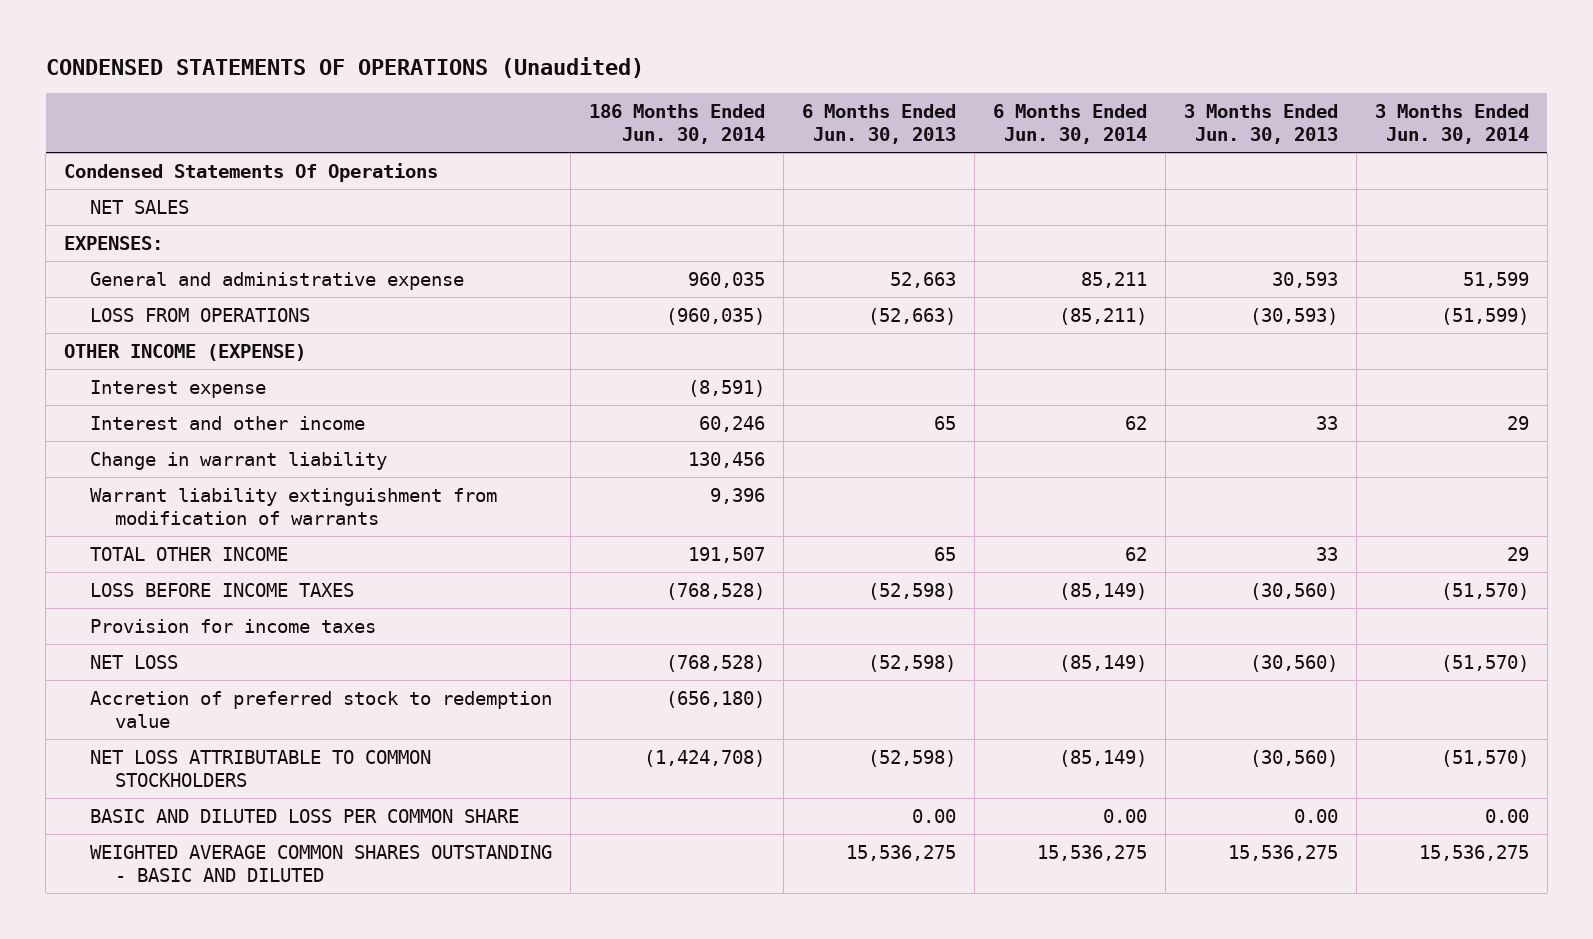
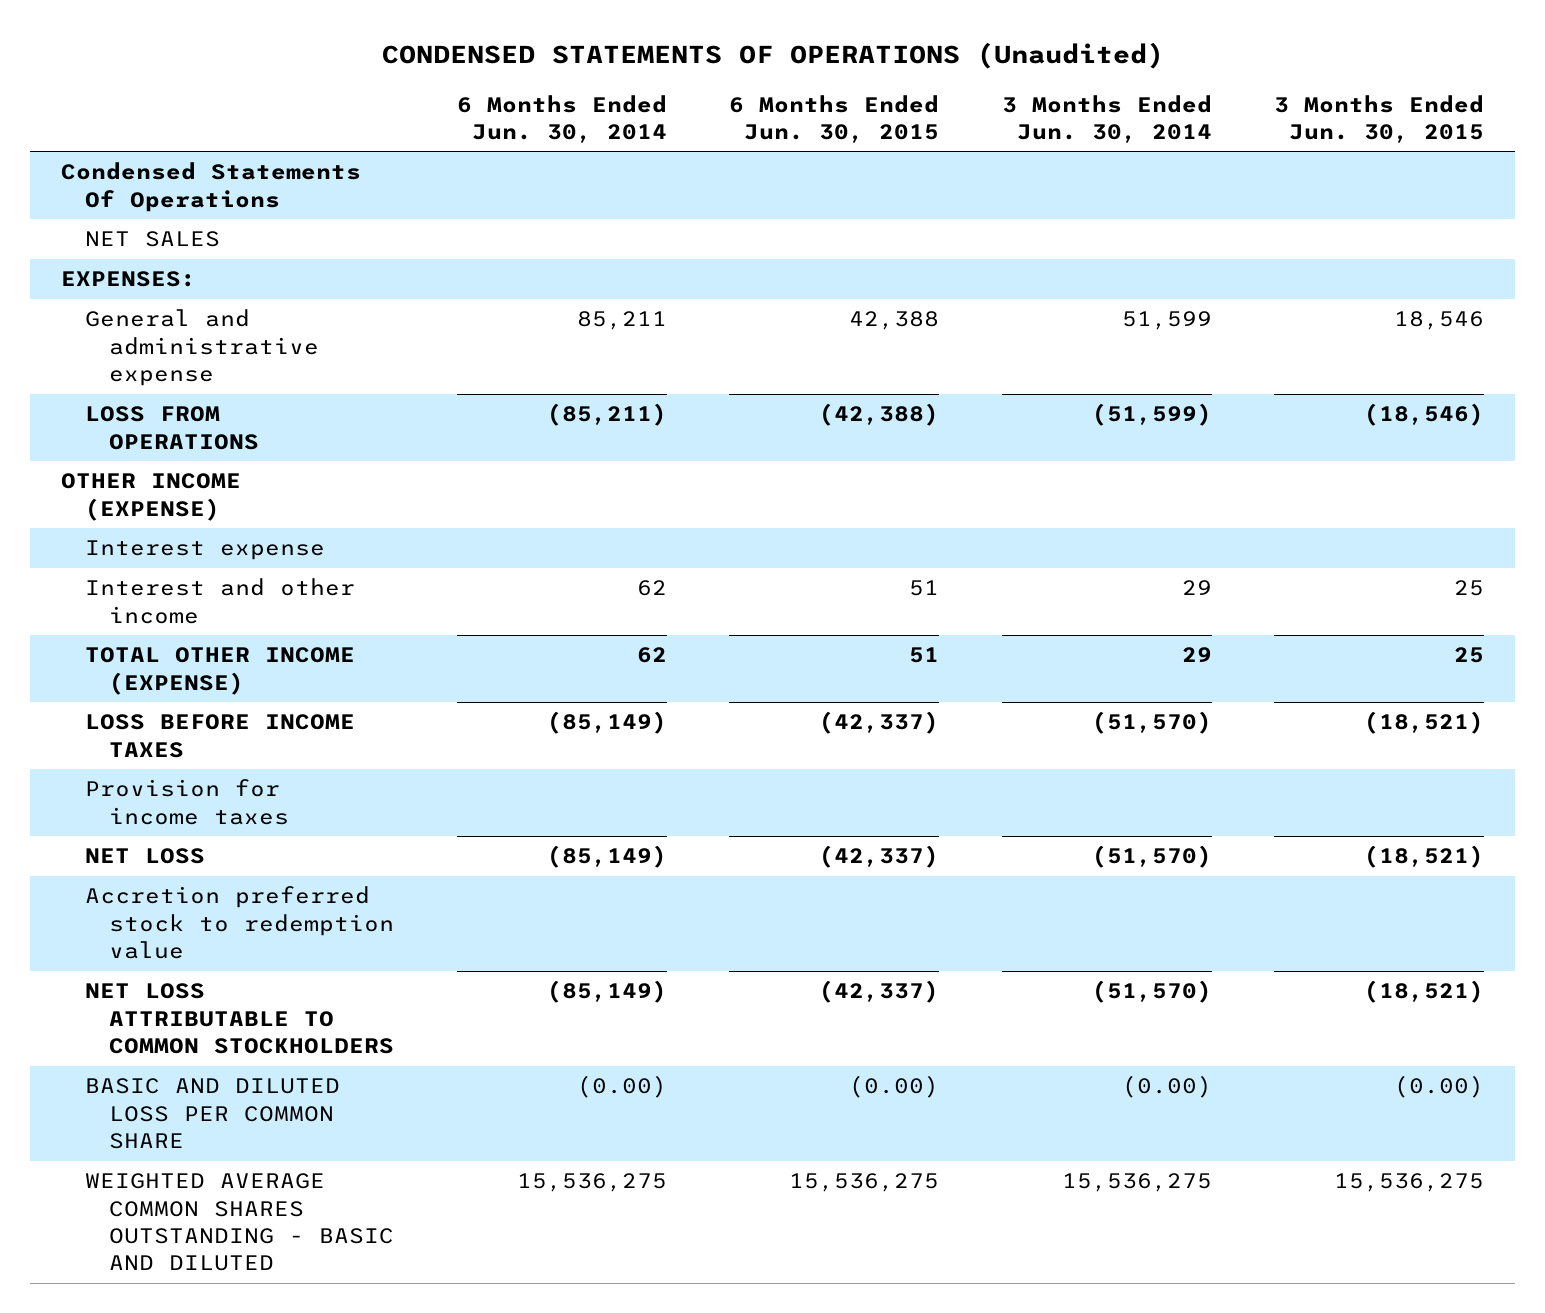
[588,103,765,145] 186 Months Ended Jun. 30, 2014 -> none
[801,103,956,145] 6 Months Ended Jun. 30, 2013 -> none
[1183,103,1338,145] 3 Months Ended Jun. 30, 2013 -> none
none -> [729,94,940,143] 6 Months Ended Jun. 30, 2015
none -> [1274,94,1485,143] 3 Months Ended Jun. 30, 2015
[89,451,387,470] Change in warrant liability -> none
[89,487,497,525] Warrant liability extinguishment from modification of warrants -> none
[89,546,288,561] TOTAL OTHER INCOME -> [85,647,356,695] TOTAL OTHER INCOME (EXPENSE)
[89,690,552,728] Accretion of preferred stock to redemption value -> [85,886,395,959] Accretion preferred stock to redemption value
[1102,808,1147,823] 0.00 -> [576,1075,667,1099] (0.00)
[1484,808,1529,823] 0.00 -> [1121,1075,1212,1099] (0.00)

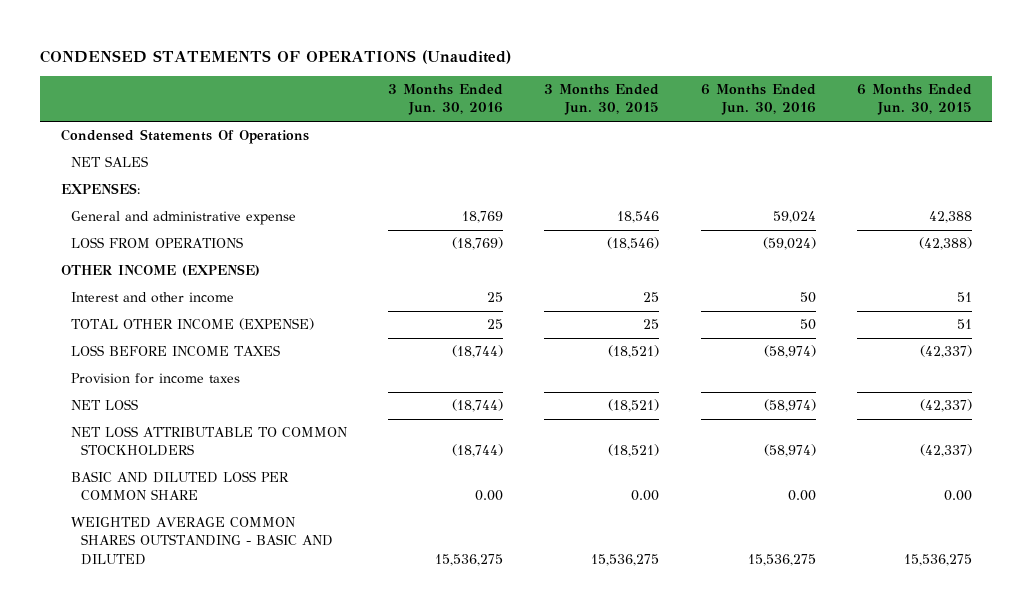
[456,94,667,143] 6 Months Ended Jun. 30, 2014 -> none
[1001,94,1212,143] 3 Months Ended Jun. 30, 2014 -> none
none -> [388,84,504,116] 3 Months Ended Jun. 30, 2016
none -> [700,84,816,116] 6 Months Ended Jun. 30, 2016
[85,540,326,561] Interest expense -> none
[85,886,395,959] Accretion preferred stock to redemption value -> none
[849,1075,940,1099] (0.00) -> [943,490,972,502] 0.00
[1394,1075,1485,1099] (0.00) -> [631,490,660,502] 0.00

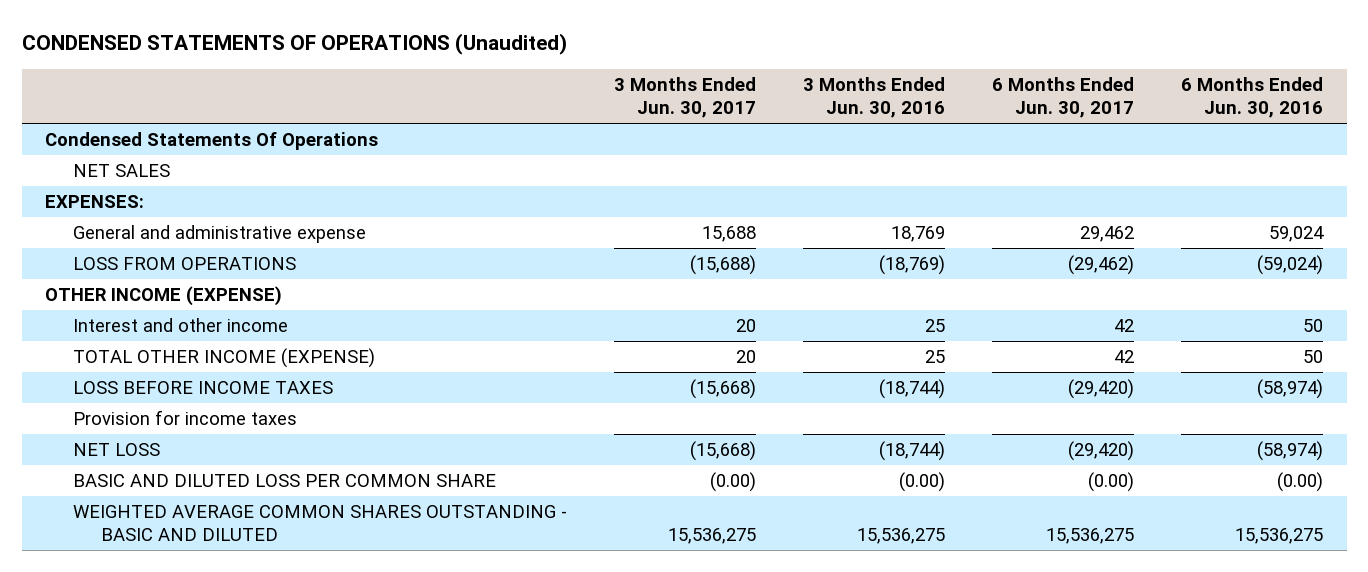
[544,84,660,116] 3 Months Ended Jun. 30, 2015 -> none
[856,84,972,116] 6 Months Ended Jun. 30, 2015 -> none
none -> [614,76,757,118] 3 Months Ended Jun. 30, 2017
none -> [992,76,1135,118] 6 Months Ended Jun. 30, 2017
[70,426,347,457] NET LOSS ATTRIBUTABLE TO COMMON STOCKHOLDERS -> none
[475,490,504,502] 0.00 -> [899,472,946,493] (0.00)
[787,490,816,502] 0.00 -> [1277,472,1324,493] (0.00)

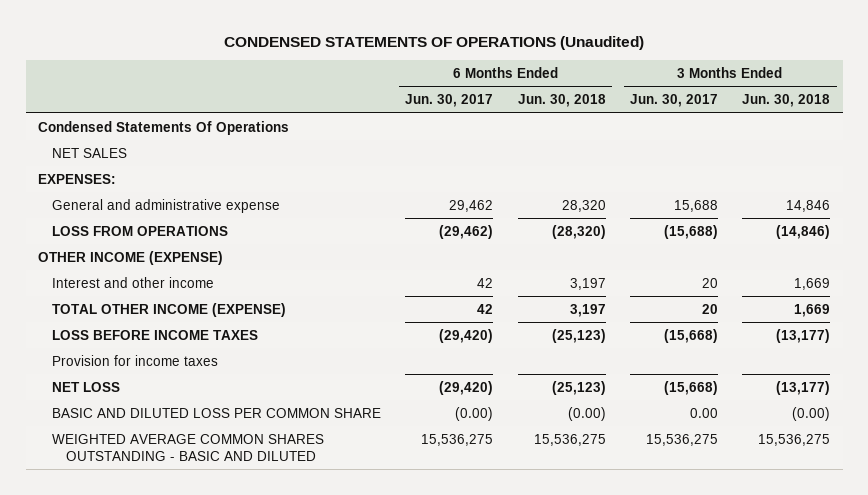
[803,76,946,118] 3 Months Ended Jun. 30, 2016 -> none
[1181,76,1324,118] 6 Months Ended Jun. 30, 2016 -> none
none -> [517,94,606,108] Jun. 30, 2018
none -> [742,94,831,108] Jun. 30, 2018
[710,472,757,493] (0.00) -> [690,407,719,418] 0.00

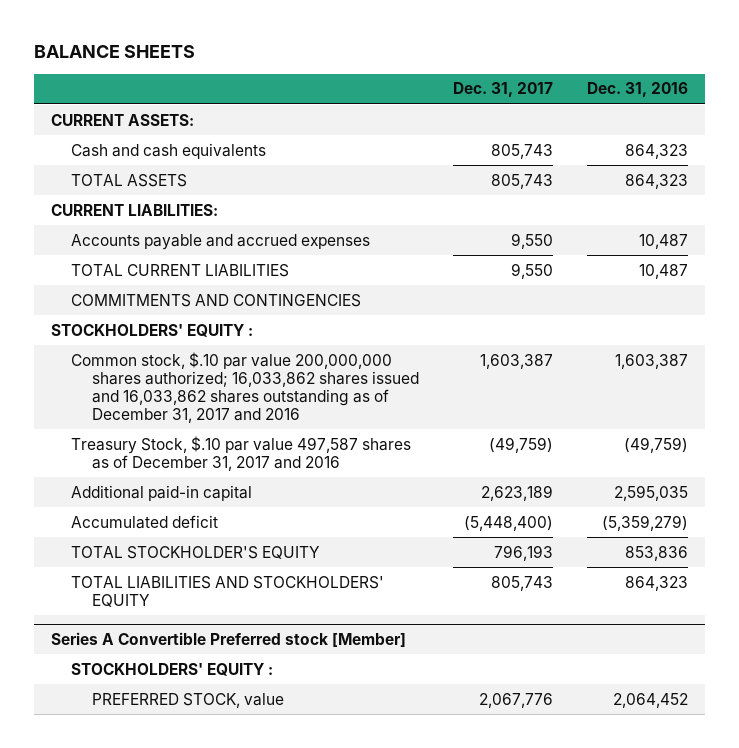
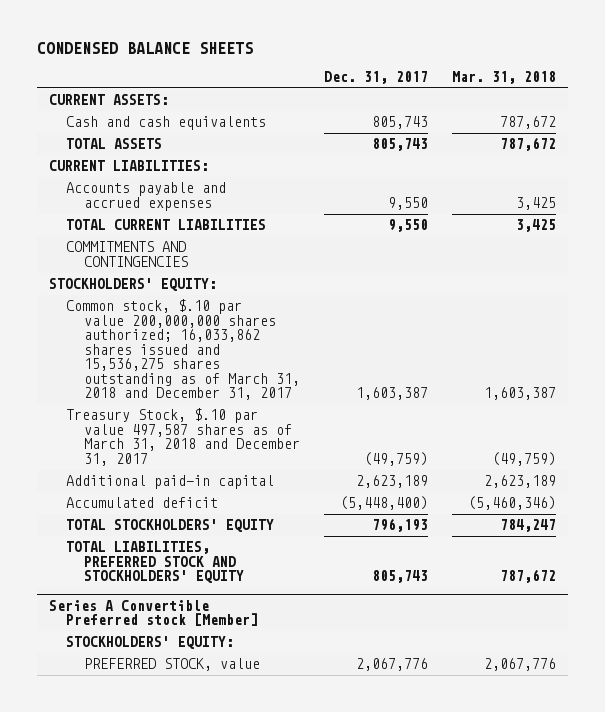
[34,45,196,59] BALANCE SHEETS -> [36,42,253,55] CONDENSED BALANCE SHEETS
[586,82,688,98] Dec. 31, 2016 -> none
none -> [451,71,556,85] Mar. 31, 2018
[51,323,254,337] STOCKHOLDERS' EQUITY : -> [48,278,217,292] STOCKHOLDERS' EQUITY:
[71,351,419,423] Common stock, $.10 par value 200,000,000 shares authorized; 16,033,862 shares issued and 16,033,862 shares outstanding as of December 31, 2017 and 2016 -> [66,299,300,401] Common stock, $.10 par value 200,000,000 shares authorized; 16,033,862 shares issued and 15,536,275 shares outstanding as of March 31, 2018 and December 31, 2017
[71,435,412,471] Treasury Stock, $.10 par value 497,587 shares as of December 31, 2017 and 2016 -> [66,408,300,466] Treasury Stock, $.10 par value 497,587 shares as of March 31, 2018 and December 31, 2017
[71,545,321,559] TOTAL STOCKHOLDER'S EQUITY -> [66,519,275,533] TOTAL STOCKHOLDERS' EQUITY
[71,575,385,607] TOTAL LIABILITIES AND STOCKHOLDERS' EQUITY -> [66,541,244,584] TOTAL LIABILITIES, PREFERRED STOCK AND STOCKHOLDERS' EQUITY
[71,662,274,676] STOCKHOLDERS' EQUITY : -> [66,636,235,650] STOCKHOLDERS' EQUITY:

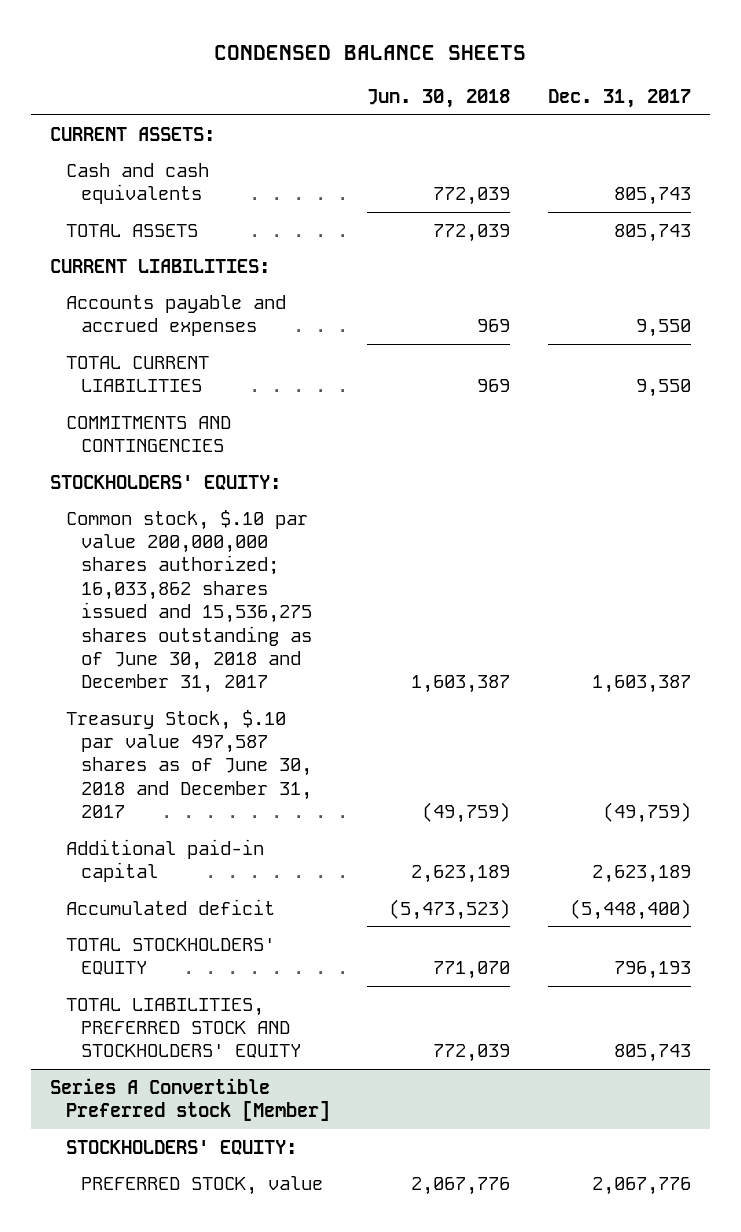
[451,71,556,85] Mar. 31, 2018 -> none
none -> [367,89,511,109] Jun. 30, 2018
[66,299,300,401] Common stock, $.10 par value 200,000,000 shares authorized; 16,033,862 shares issued and 15,536,275 shares outstanding as of March 31, 2018 and December 31, 2017 -> [65,509,313,694] Common stock, $.10 par value 200,000,000 shares authorized; 16,033,862 shares issued and 15,536,275 shares outstanding as of June 30, 2018 and December 31, 2017
[66,408,300,466] Treasury Stock, $.10 par value 497,587 shares as of March 31, 2018 and December 31, 2017 -> [65,709,313,819] Treasury Stock, $.10 par value 497,587 shares as of June 30, 2018 and December 31, 2017

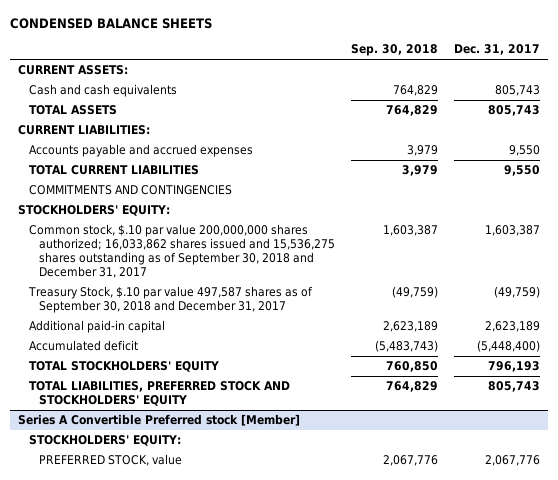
[367,89,511,109] Jun. 30, 2018 -> none
none -> [350,44,438,57] Sep. 30, 2018
[65,509,313,694] Common stock, $.10 par value 200,000,000 shares authorized; 16,033,862 shares issued and 15,536,275 shares outstanding as of June 30, 2018 and December 31, 2017 -> [28,224,335,279] Common stock, $.10 par value 200,000,000 shares authorized; 16,033,862 shares issued and 15,536,275 shares outstanding as of September 30, 2018 and December 31, 2017
[65,709,313,819] Treasury Stock, $.10 par value 497,587 shares as of June 30, 2018 and December 31, 2017 -> [27,286,313,314] Treasury Stock, $.10 par value 497,587 shares as of September 30, 2018 and December 31, 2017

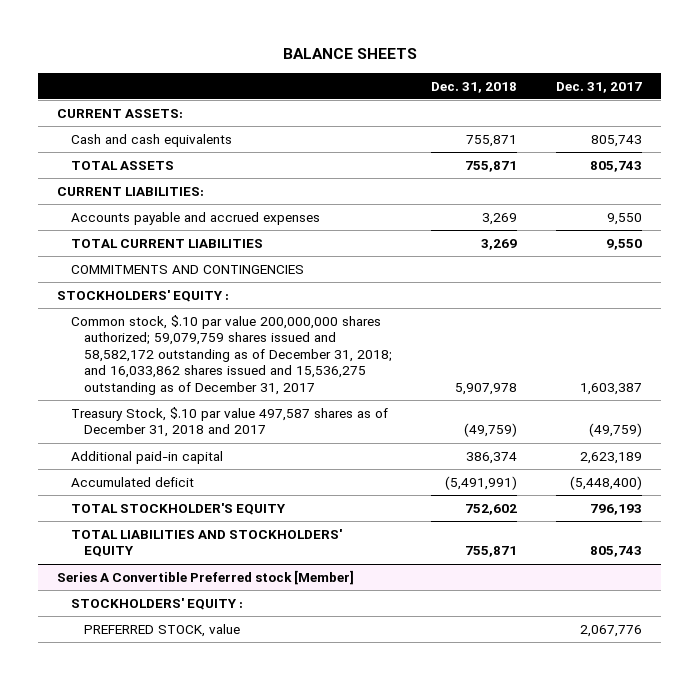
[10,17,213,29] CONDENSED BALANCE SHEETS -> [282,48,417,60] BALANCE SHEETS
[350,44,438,57] Sep. 30, 2018 -> none
none -> [431,81,518,93] Dec. 31, 2018
[18,205,171,217] STOCKHOLDERS' EQUITY: -> [57,289,230,302] STOCKHOLDERS' EQUITY :
[28,224,335,279] Common stock, $.10 par value 200,000,000 shares authorized; 16,033,862 shares issued and 15,536,275 shares outstanding as of September 30, 2018 and December 31, 2017 -> [70,314,393,396] Common stock, $.10 par value 200,000,000 shares authorized; 59,079,759 shares issued and 58,582,172 outstanding as of December 31, 2018; and 16,033,862 shares issued and 15,536,275 outstanding as of December 31, 2017
[27,286,313,314] Treasury Stock, $.10 par value 497,587 shares as of September 30, 2018 and December 31, 2017 -> [70,406,388,438] Treasury Stock, $.10 par value 497,587 shares as of December 31, 2018 and 2017
[28,361,219,373] TOTAL STOCKHOLDERS' EQUITY -> [70,502,286,515] TOTAL STOCKHOLDER'S EQUITY
[28,381,290,407] TOTAL LIABILITIES, PREFERRED STOCK AND STOCKHOLDERS' EQUITY -> [70,528,342,558] TOTAL LIABILITIES AND STOCKHOLDERS' EQUITY
[28,435,181,447] STOCKHOLDERS' EQUITY: -> [70,597,243,610] STOCKHOLDERS' EQUITY :

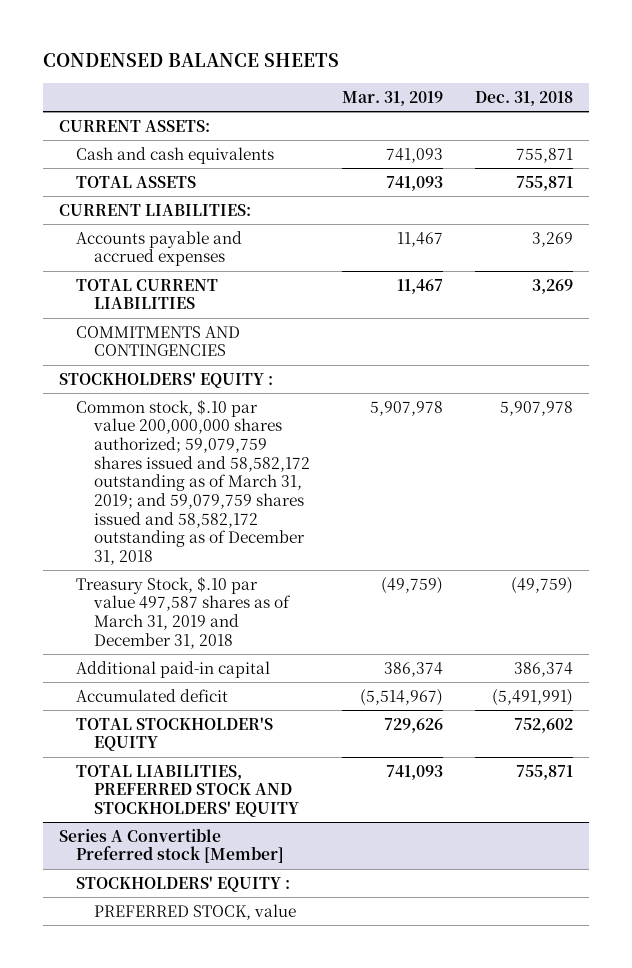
[282,48,417,60] BALANCE SHEETS -> [42,53,339,68] CONDENSED BALANCE SHEETS
[555,81,642,93] Dec. 31, 2017 -> none
none -> [341,90,443,106] Mar. 31, 2019
[70,314,393,396] Common stock, $.10 par value 200,000,000 shares authorized; 59,079,759 shares issued and 58,582,172 outstanding as of December 31, 2018; and 16,033,862 shares issued and 15,536,275 outstanding as of December 31, 2017 -> [76,398,310,565] Common stock, $.10 par value 200,000,000 shares authorized; 59,079,759 shares issued and 58,582,172 outstanding as of March 31, 2019; and 59,079,759 shares issued and 58,582,172 outstanding as of December 31, 2018
[70,406,388,438] Treasury Stock, $.10 par value 497,587 shares as of December 31, 2018 and 2017 -> [76,575,291,649] Treasury Stock, $.10 par value 497,587 shares as of March 31, 2019 and December 31, 2018
[70,528,342,558] TOTAL LIABILITIES AND STOCKHOLDERS' EQUITY -> [76,764,299,818] TOTAL LIABILITIES, PREFERRED STOCK AND STOCKHOLDERS' EQUITY

